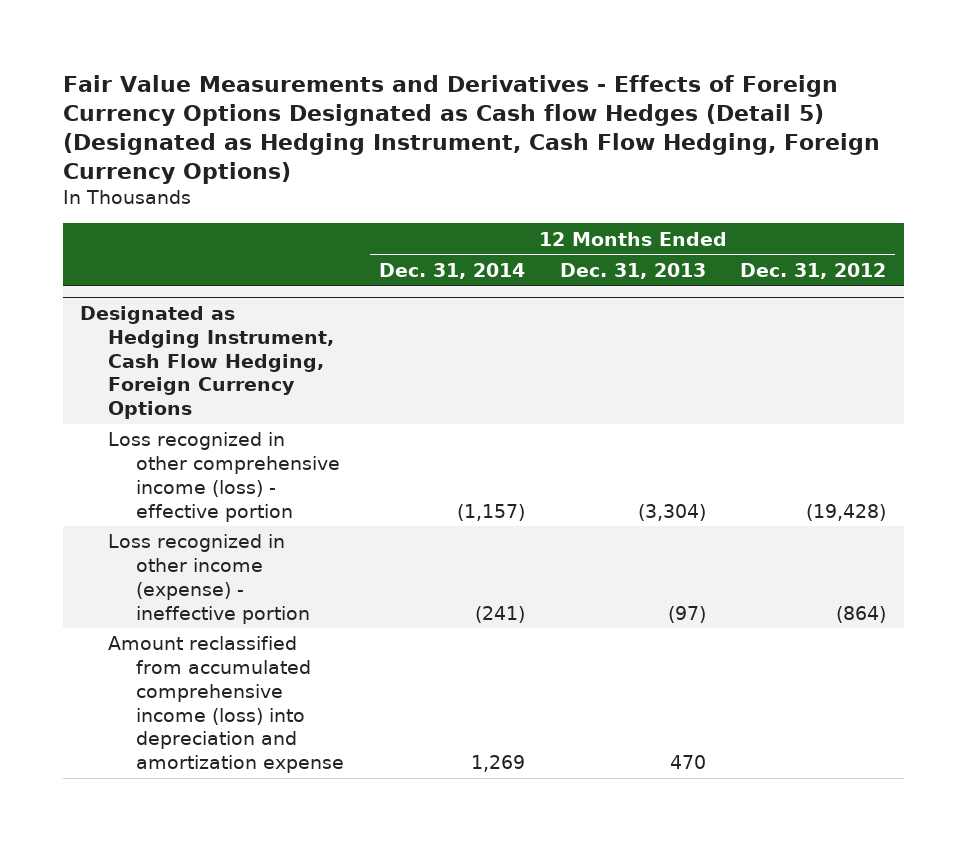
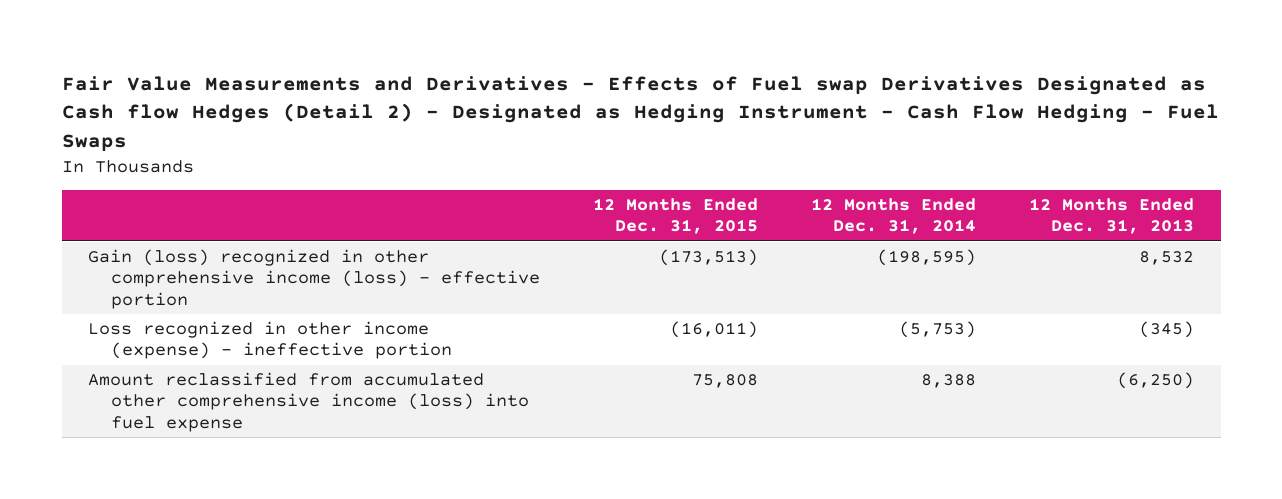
[62,74,880,185] Fair Value Measurements and Derivatives - Effects of Foreign Currency Options Designated as Cash flow Hedges (Detail 5) (Designated as Hedging Instrument, Cash Flow Hedging, Foreign Currency Options) -> [61,75,1219,151] Fair Value Measurements and Derivatives - Effects of Fuel swap Derivatives Designated as Cash flow Hedges (Detail 2) - Designated as Hedging Instrument - Cash Flow Hedging - Fuel Swaps
[740,262,887,279] Dec. 31, 2012 -> none
none -> [593,198,759,235] 12 Months Ended Dec. 31, 2015
[80,306,335,420] Designated as Hedging Instrument, Cash Flow Hedging, Foreign Currency Options -> none
[108,432,340,522] Loss recognized in other comprehensive income (loss) - effective portion -> [88,249,541,309] Gain (loss) recognized in other comprehensive income (loss) - effective portion
[456,503,525,521] (1,157) -> [877,249,977,267] (198,595)
[637,503,706,521] (3,304) -> [1139,251,1195,266] 8,532
[474,605,525,623] (241) -> [899,321,977,339] (5,753)
[667,605,706,623] (97) -> [1139,321,1195,339] (345)
[108,636,344,773] Amount reclassified from accumulated comprehensive income (loss) into depreciation and amortization expense -> [88,372,530,432] Amount reclassified from accumulated other comprehensive income (loss) into fuel expense
[470,754,525,772] 1,269 -> [921,374,977,389] 8,388
[669,754,706,769] 470 -> [1117,372,1195,390] (6,250)

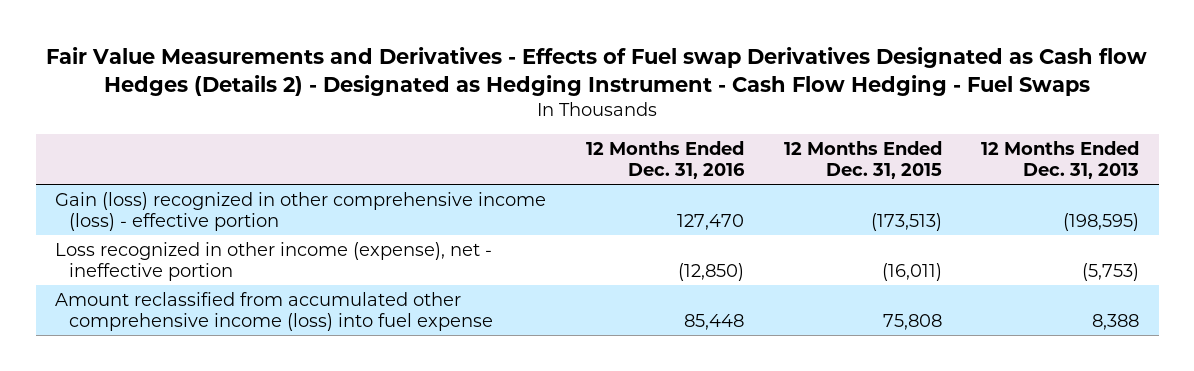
[61,75,1219,151] Fair Value Measurements and Derivatives - Effects of Fuel swap Derivatives Designated as Cash flow Hedges (Detail 2) - Designated as Hedging Instrument - Cash Flow Hedging - Fuel Swaps -> [46,46,1148,96] Fair Value Measurements and Derivatives - Effects of Fuel swap Derivatives Designated as Cash flow Hedges (Details 2) - Designated as Hedging Instrument - Cash Flow Hedging - Fuel Swaps
[811,198,977,235] 12 Months Ended Dec. 31, 2014 -> none
none -> [585,141,745,180] 12 Months Ended Dec. 31, 2016
[1139,251,1195,266] 8,532 -> [1063,212,1140,231] (198,595)
[88,321,453,360] Loss recognized in other income (expense) - ineffective portion -> [55,241,493,281] Loss recognized in other income (expense), net - ineffective portion
[1139,321,1195,339] (345) -> [1082,262,1140,281] (5,753)
[1117,372,1195,390] (6,250) -> [1092,313,1140,330] 8,388

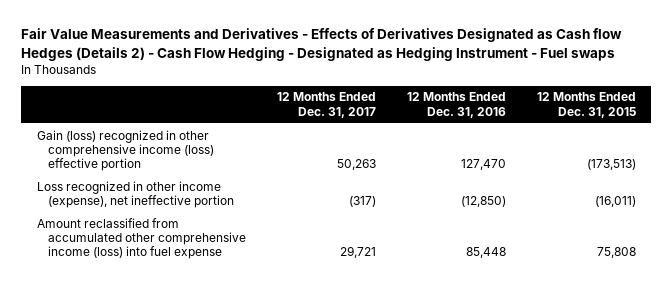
[46,46,1148,96] Fair Value Measurements and Derivatives - Effects of Fuel swap Derivatives Designated as Cash flow Hedges (Details 2) - Designated as Hedging Instrument - Cash Flow Hedging - Fuel Swaps -> [21,28,623,61] Fair Value Measurements and Derivatives - Effects of Derivatives Designated as Cash flow Hedges (Details 2) - Cash Flow Hedging - Designated as Hedging Instrument - Fuel swaps
[981,141,1140,180] 12 Months Ended Dec. 31, 2013 -> none
none -> [276,92,376,118] 12 Months Ended Dec. 31, 2017
[55,191,547,231] Gain (loss) recognized in other comprehensive income (loss) - effective portion -> [36,129,215,172] Gain (loss) recognized in other comprehensive income (loss) effective portion
[55,241,493,281] Loss recognized in other income (expense), net - ineffective portion -> [36,180,235,209] Loss recognized in other income (expense), net ineffective portion

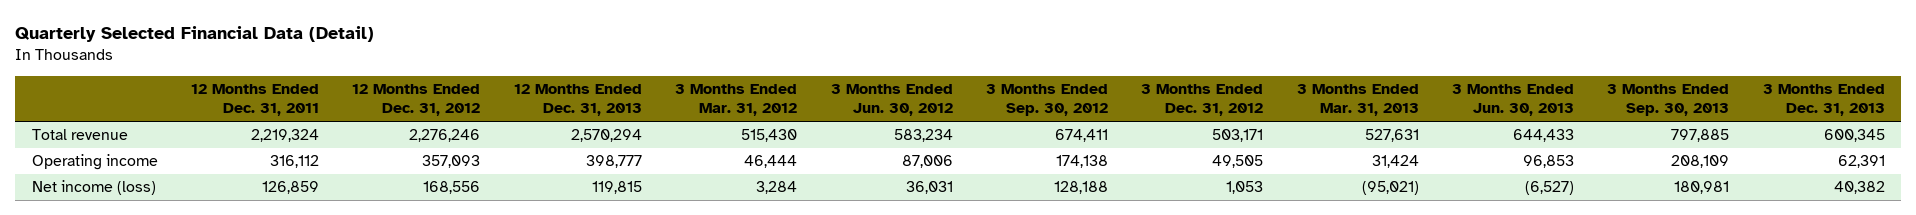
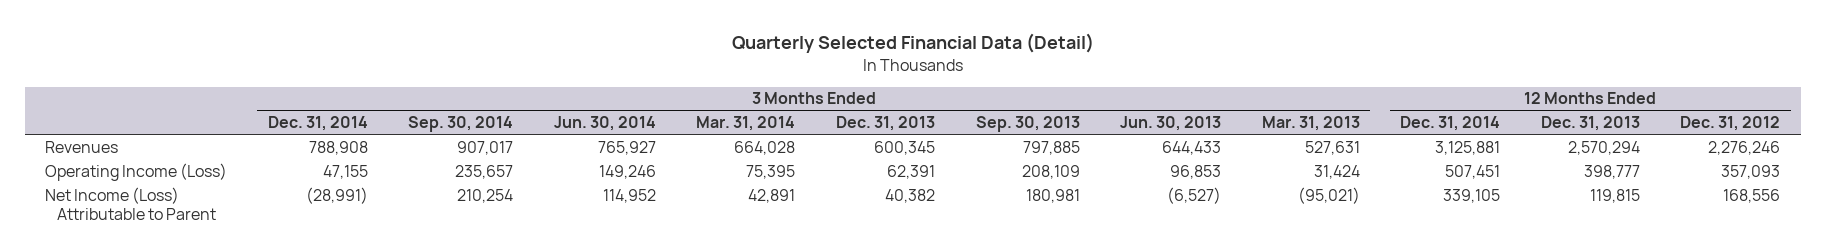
[191,84,320,117] 12 Months Ended Dec. 31, 2011 -> none
[675,84,798,117] 3 Months Ended Mar. 31, 2012 -> none
[830,84,953,117] 3 Months Ended Jun. 30, 2012 -> none
[985,84,1108,117] 3 Months Ended Sep. 30, 2012 -> none
[1141,84,1264,117] 3 Months Ended Dec. 31, 2012 -> none
none -> [267,116,368,132] Dec. 31, 2014
none -> [408,116,514,133] Sep. 30, 2014
none -> [553,116,656,132] Jun. 30, 2014
none -> [696,116,796,132] Mar. 31, 2014
none -> [1400,116,1501,132] Dec. 31, 2014
[31,129,128,141] Total revenue -> [45,140,119,153] Revenues
[31,154,158,171] Operating income -> [45,162,228,181] Operating Income (Loss)
[31,180,156,196] Net income (loss) -> [45,186,216,221] Net Income (Loss) Attributable to Parent

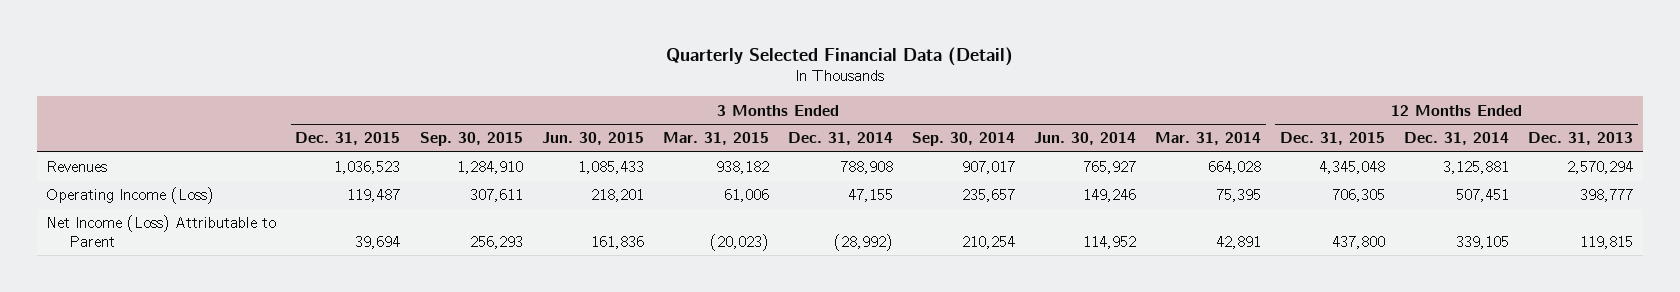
[835,116,935,132] Dec. 31, 2013 -> none
[975,116,1080,133] Sep. 30, 2013 -> none
[1120,116,1222,132] Jun. 30, 2013 -> none
[1261,116,1360,132] Mar. 31, 2013 -> none
[1680,116,1781,132] Dec. 31, 2012 -> none
none -> [295,132,401,146] Dec. 31, 2015
none -> [419,132,523,147] Sep. 30, 2015
none -> [541,132,644,146] Jun. 30, 2015
none -> [662,132,769,146] Mar. 31, 2015
none -> [1280,132,1386,146] Dec. 31, 2015
[305,186,368,204] (28,991) -> [833,233,893,251] (28,992)

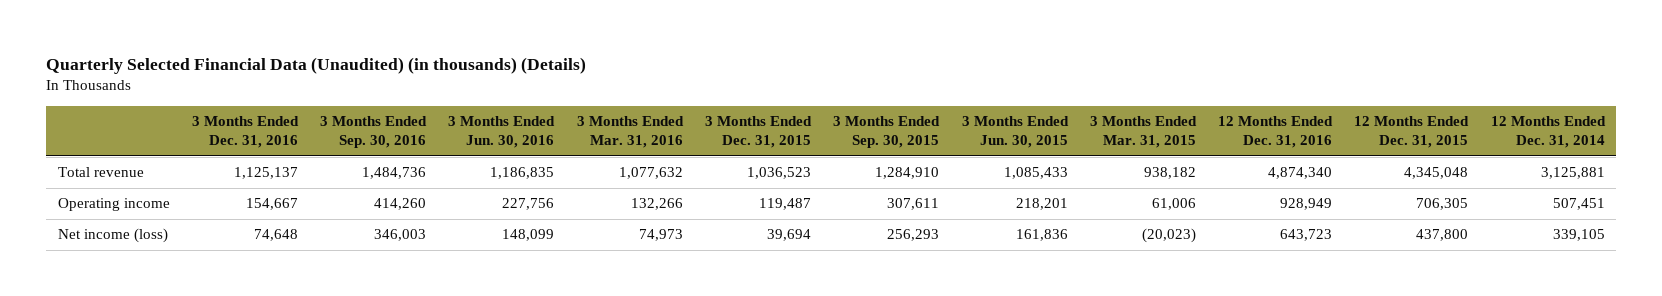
[665,46,1013,66] Quarterly Selected Financial Data (Detail) -> [46,56,587,74] Quarterly Selected Financial Data (Unaudited) (in thousands) (Details)
[787,132,893,146] Dec. 31, 2014 -> none
[911,132,1015,147] Sep. 30, 2014 -> none
[1033,132,1136,146] Jun. 30, 2014 -> none
[1154,132,1261,146] Mar. 31, 2014 -> none
[1528,132,1634,146] Dec. 31, 2013 -> none
none -> [191,115,299,149] 3 Months Ended Dec. 31, 2016
none -> [320,115,428,149] 3 Months Ended Sep. 30, 2016
none -> [448,115,556,149] 3 Months Ended Jun. 30, 2016
none -> [576,115,684,149] 3 Months Ended Mar. 31, 2016
none -> [1218,115,1334,149] 12 Months Ended Dec. 31, 2016
[46,161,108,173] Revenues -> [57,167,144,178] Total revenue
[46,187,215,205] Operating Income (Loss) -> [57,198,170,212] Operating income
[46,215,277,247] Net Income (Loss) Attributable to Parent -> [57,228,168,244] Net income (loss)

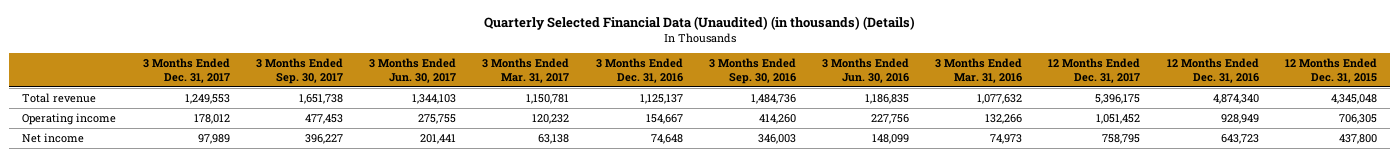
[704,115,812,149] 3 Months Ended Dec. 31, 2015 -> none
[833,115,941,149] 3 Months Ended Sep. 30, 2015 -> none
[961,115,1069,149] 3 Months Ended Jun. 30, 2015 -> none
[1089,115,1197,149] 3 Months Ended Mar. 31, 2015 -> none
[1490,115,1606,149] 12 Months Ended Dec. 31, 2014 -> none
none -> [142,58,230,83] 3 Months Ended Dec. 31, 2017
none -> [255,58,343,84] 3 Months Ended Sep. 30, 2017
none -> [369,58,457,83] 3 Months Ended Jun. 30, 2017
none -> [482,58,570,83] 3 Months Ended Mar. 31, 2017
none -> [1048,58,1141,83] 12 Months Ended Dec. 31, 2017
[57,228,168,244] Net income (loss) -> [22,133,85,144] Net income

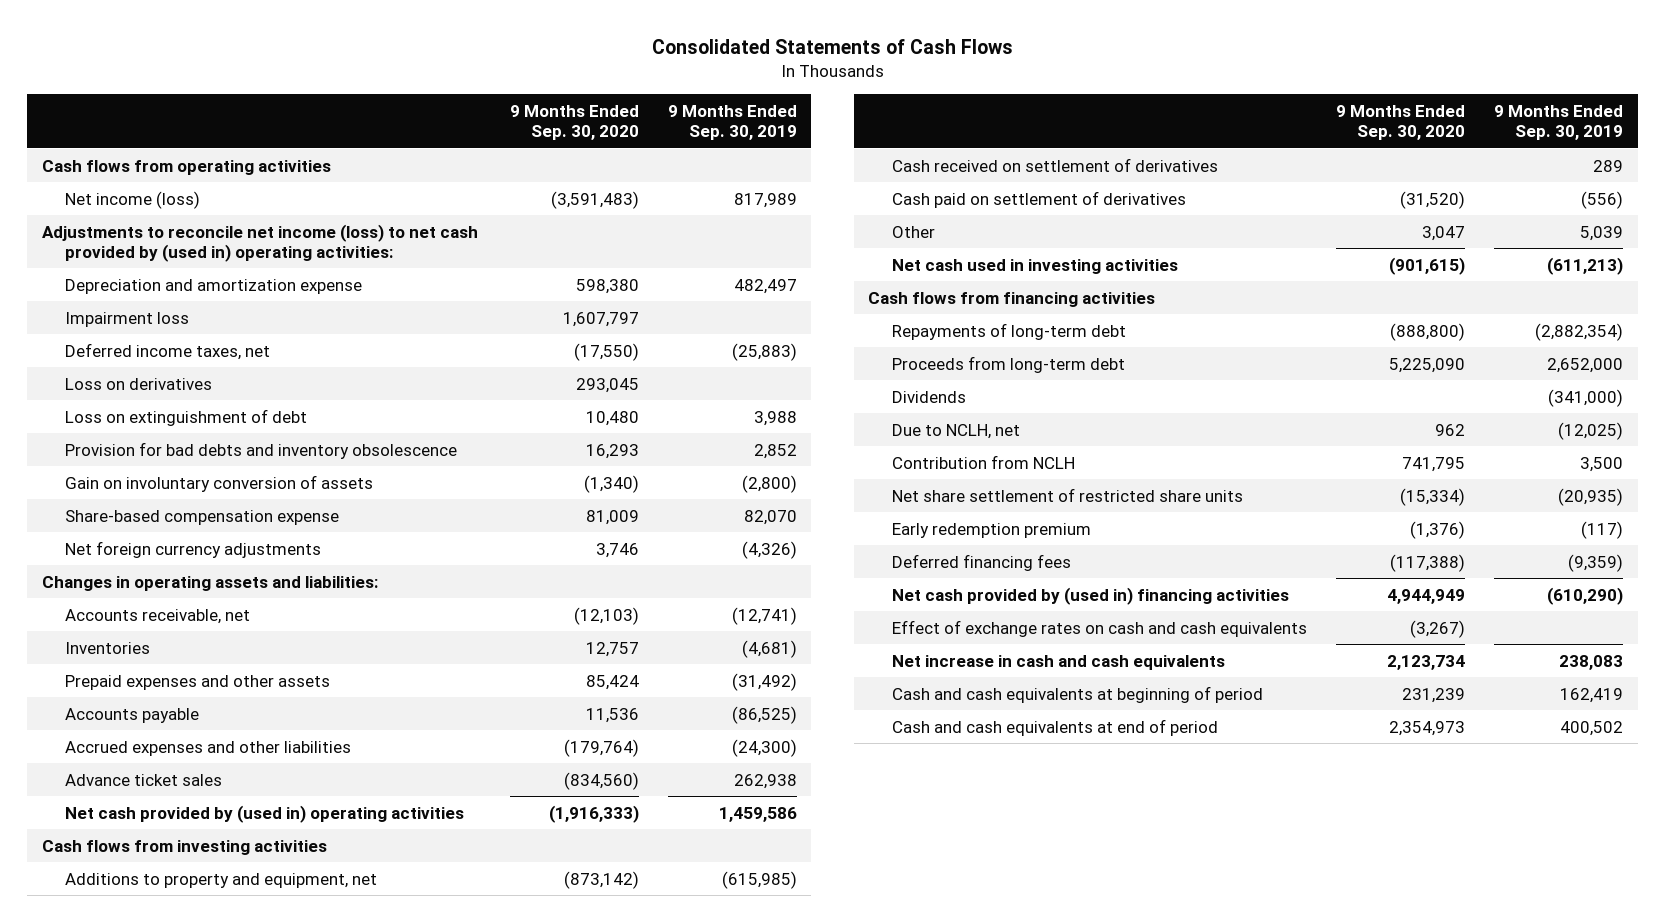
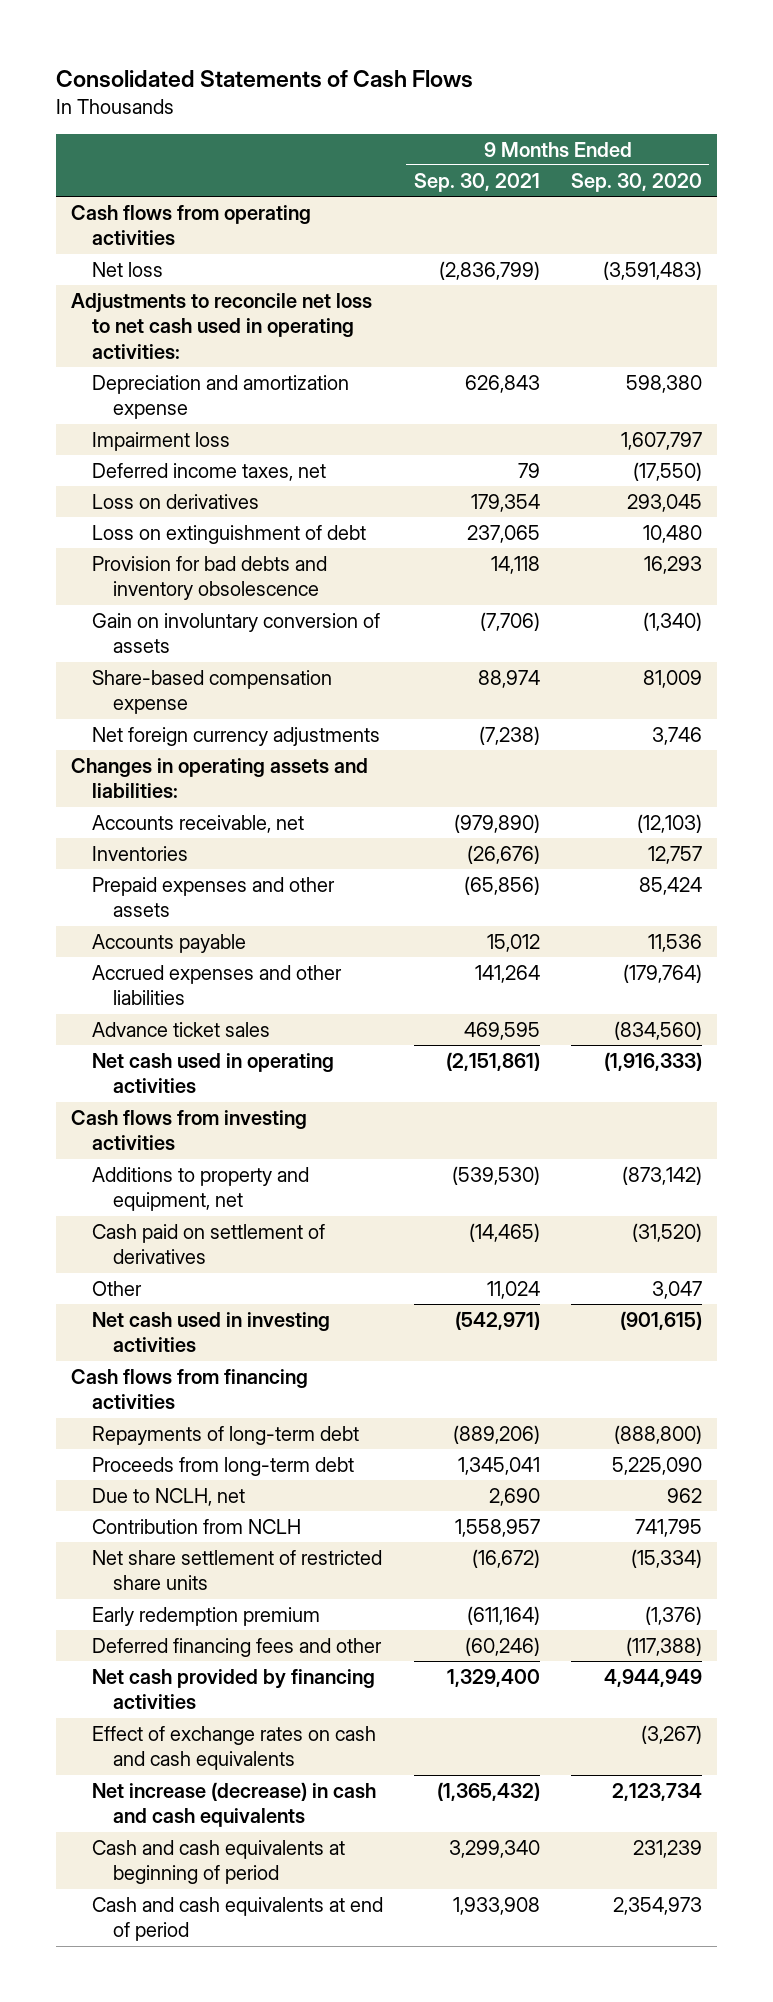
[667,104,797,140] 9 Months Ended Sep. 30, 2019 -> none
none -> [413,172,540,192] Sep. 30, 2021
[65,190,201,209] Net income (loss) -> [91,261,163,277] Net loss
[41,223,478,262] Adjustments to reconcile net income (loss) to net cash provided by (used in) operating activities: -> [71,292,373,360] Adjustments to reconcile net loss to net cash used in operating activities:
[65,804,465,823] Net cash provided by (used in) operating activities -> [91,1052,334,1094] Net cash used in operating activities
[891,157,1218,172] Cash received on settlement of derivatives -> none
[891,390,966,403] Dividends -> none
[891,553,1071,571] Deferred financing fees -> [91,1637,382,1657] Deferred financing fees and other
[891,586,1289,605] Net cash provided by (used in) financing activities -> [91,1668,375,1710] Net cash provided by financing activities
[891,654,1225,670] Net increase in cash and cash equivalents -> [91,1781,376,1828] Net increase (decrease) in cash and cash equivalents

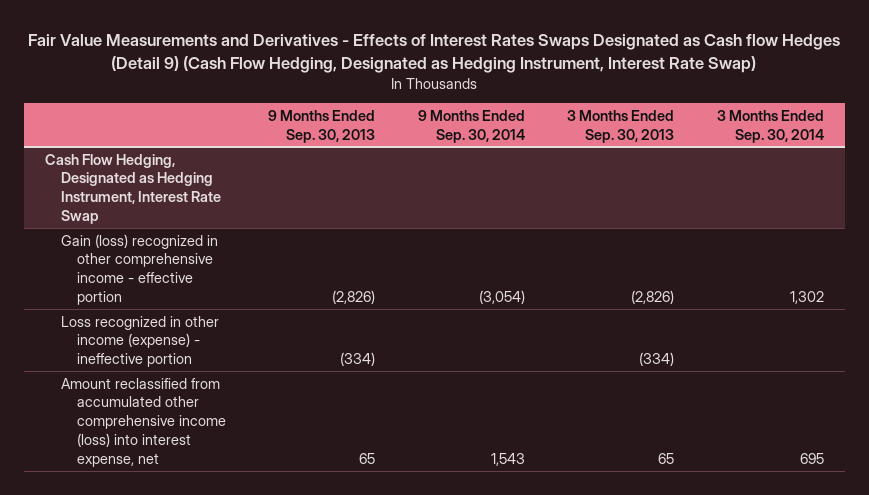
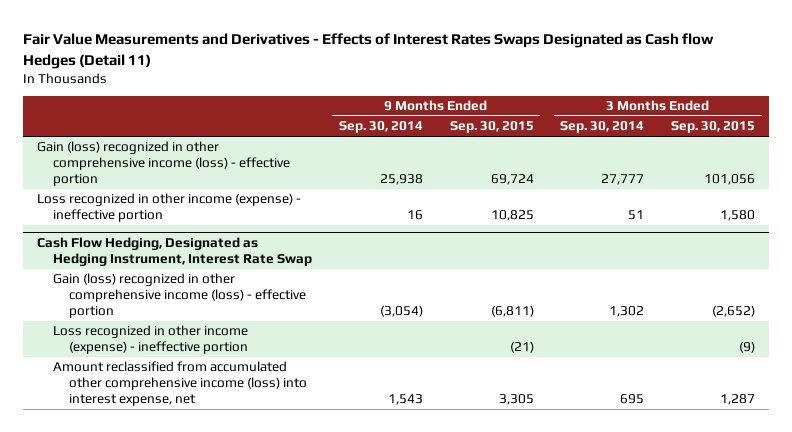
[28,34,841,74] Fair Value Measurements and Derivatives - Effects of Interest Rates Swaps Designated as Cash flow Hedges (Detail 9) (Cash Flow Hedging, Designated as Hedging Instrument, Interest Rate Swap) -> [23,33,715,69] Fair Value Measurements and Derivatives - Effects of Interest Rates Swaps Designated as Cash flow Hedges (Detail 11)
[268,109,376,143] 9 Months Ended Sep. 30, 2013 -> none
[567,109,675,143] 3 Months Ended Sep. 30, 2013 -> none
none -> [449,121,534,134] Sep. 30, 2015
none -> [671,121,756,134] Sep. 30, 2015
none -> [36,141,290,186] Gain (loss) recognized in other comprehensive income (loss) - effective portion
none -> [36,193,301,223] Loss recognized in other income (expense) - ineffective portion
[61,233,219,305] Gain (loss) recognized in other comprehensive income - effective portion -> [52,273,306,318] Gain (loss) recognized in other comprehensive income (loss) - effective portion

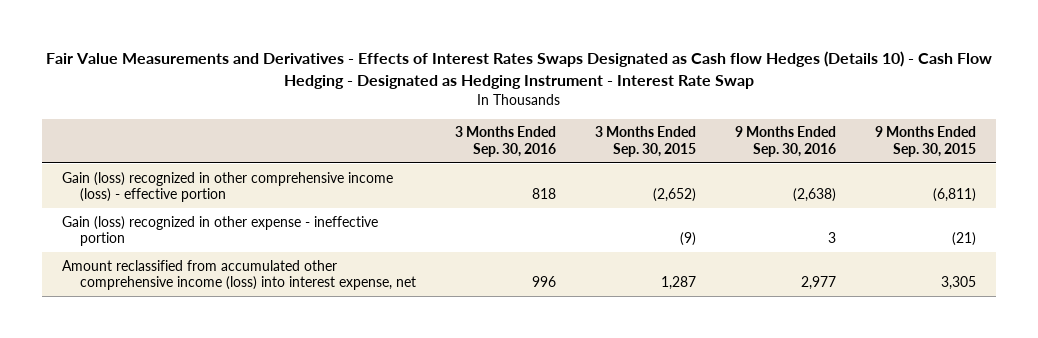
[23,33,715,69] Fair Value Measurements and Derivatives - Effects of Interest Rates Swaps Designated as Cash flow Hedges (Detail 11) -> [45,50,992,89] Fair Value Measurements and Derivatives - Effects of Interest Rates Swaps Designated as Cash flow Hedges (Details 10) - Cash Flow Hedging - Designated as Hedging Instrument - Interest Rate Swap
[338,121,423,134] Sep. 30, 2014 -> none
[560,121,645,134] Sep. 30, 2014 -> none
none -> [454,126,556,157] 3 Months Ended Sep. 30, 2016
none -> [734,126,836,157] 9 Months Ended Sep. 30, 2016
[36,141,290,186] Gain (loss) recognized in other comprehensive income (loss) - effective portion -> none
[36,193,301,223] Loss recognized in other income (expense) - ineffective portion -> none
[36,237,312,267] Cash Flow Hedging, Designated as Hedging Instrument, Interest Rate Swap -> none
[52,325,248,355] Loss recognized in other income (expense) - ineffective portion -> [61,215,378,247] Gain (loss) recognized in other expense - ineffective portion

